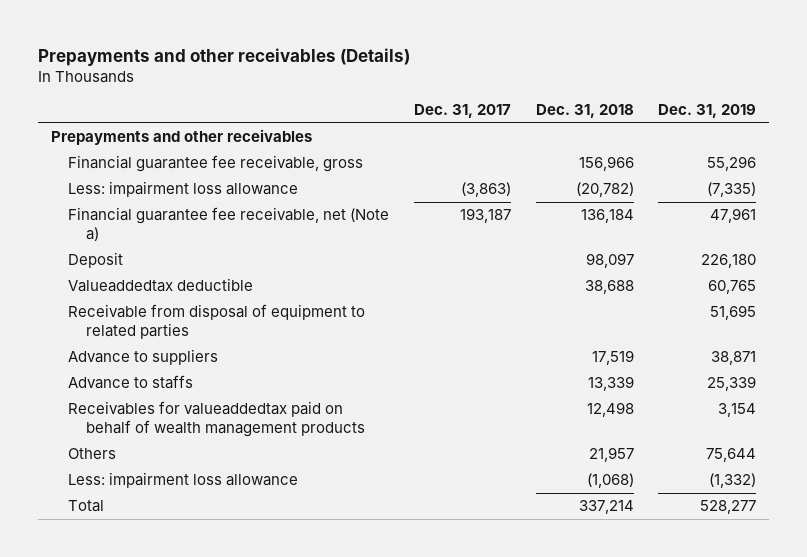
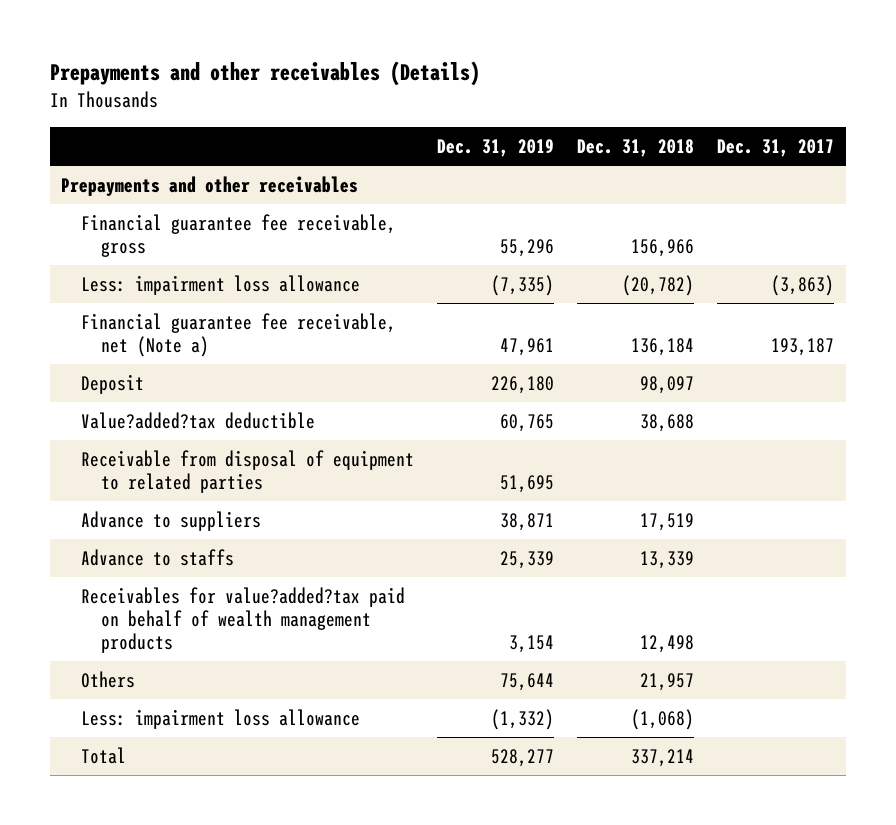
[68,278,254,293] Valueaddedtax deductible -> [81,412,316,430] Value?added?tax deductible
[68,401,365,438] Receivables for valueaddedtax paid on behalf of wealth management products -> [81,587,406,654] Receivables for value?added?tax paid on behalf of wealth management products

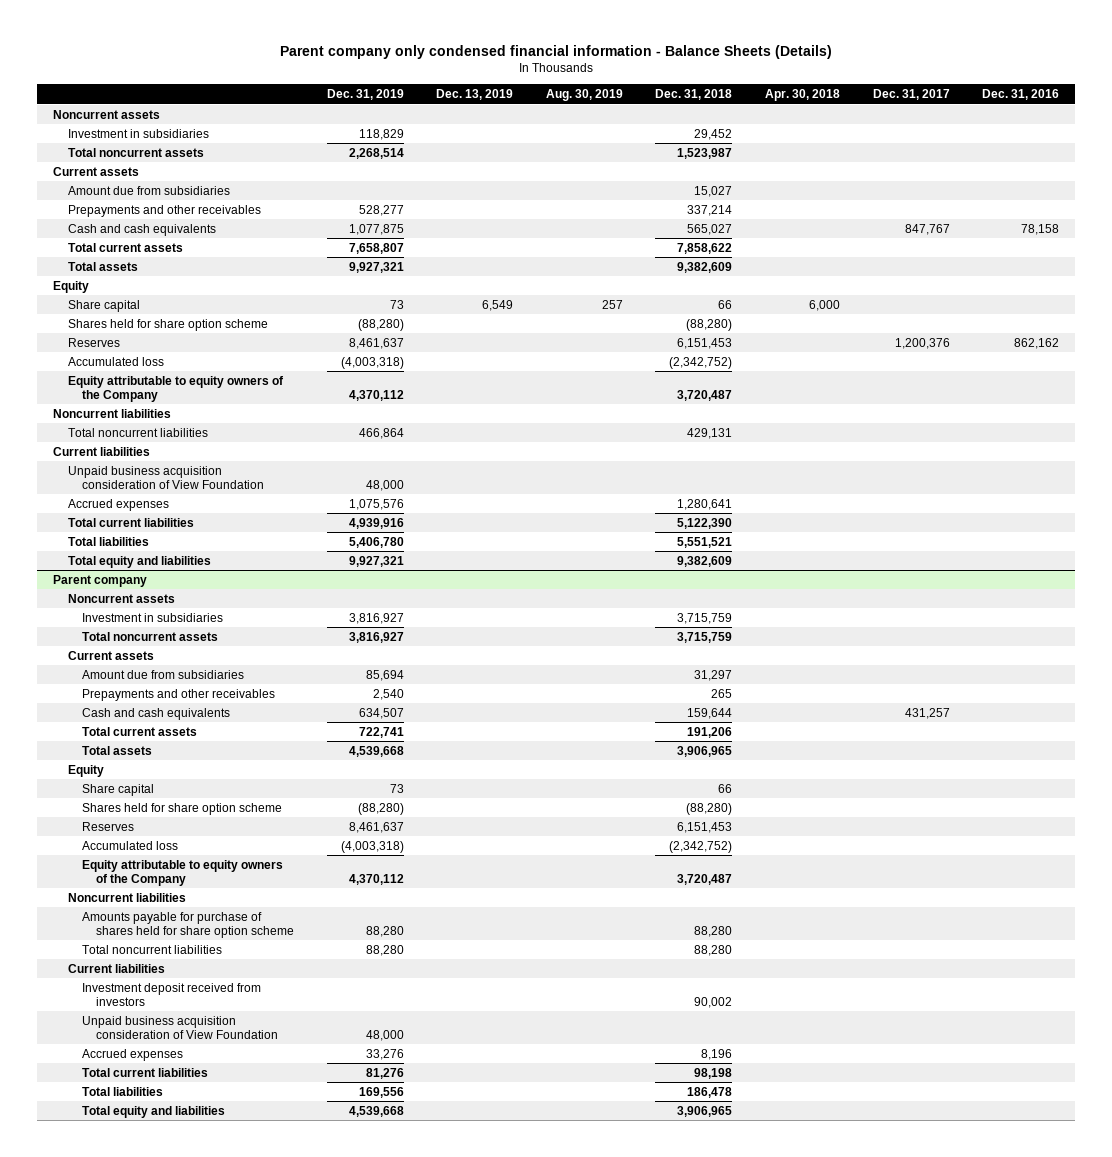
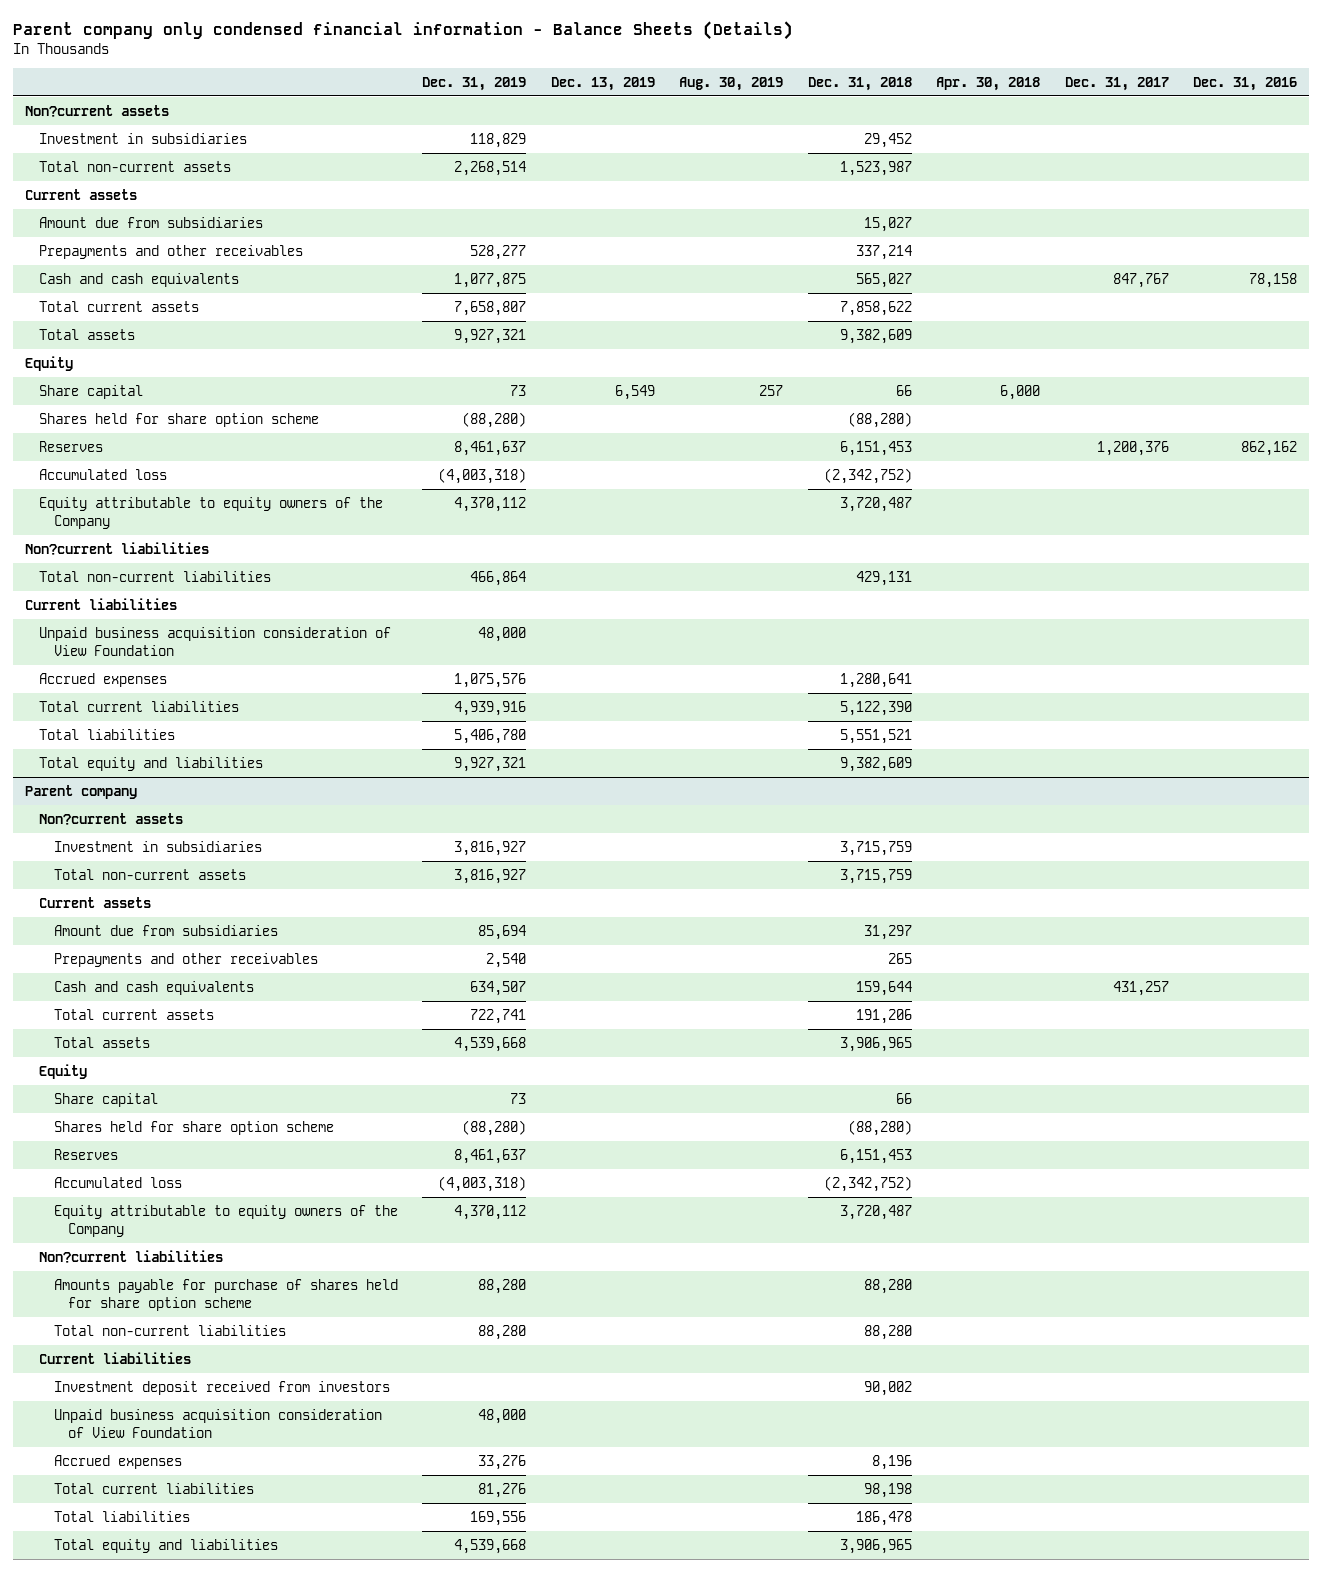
[53,109,161,119] Noncurrent assets -> [24,105,169,118] Non?current assets
[67,147,204,157] Total noncurrent assets -> [39,161,232,173] Total non-current assets
[53,408,172,418] Noncurrent liabilities -> [24,542,209,556] Non?current liabilities
[67,427,208,437] Total noncurrent liabilities -> [39,571,272,583] Total non-current liabilities
[67,593,175,603] Noncurrent assets -> [39,813,184,826] Non?current assets
[81,631,218,641] Total noncurrent assets -> [53,869,246,881] Total non-current assets
[67,892,186,902] Noncurrent liabilities -> [39,1250,224,1264] Non?current liabilities
[81,944,222,954] Total noncurrent liabilities -> [53,1325,286,1337] Total non-current liabilities

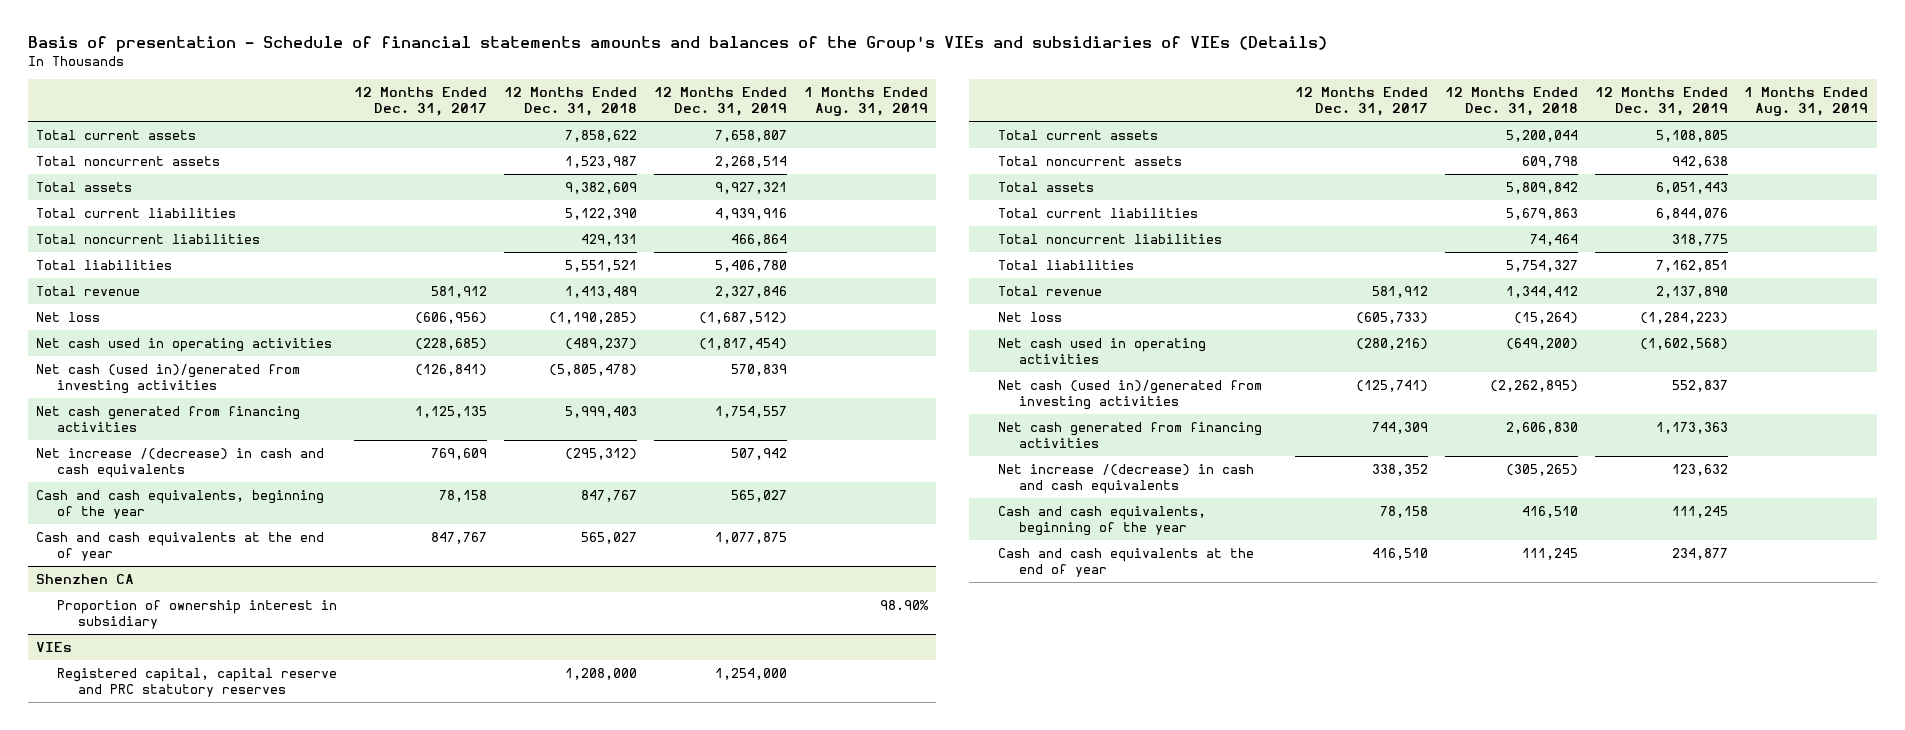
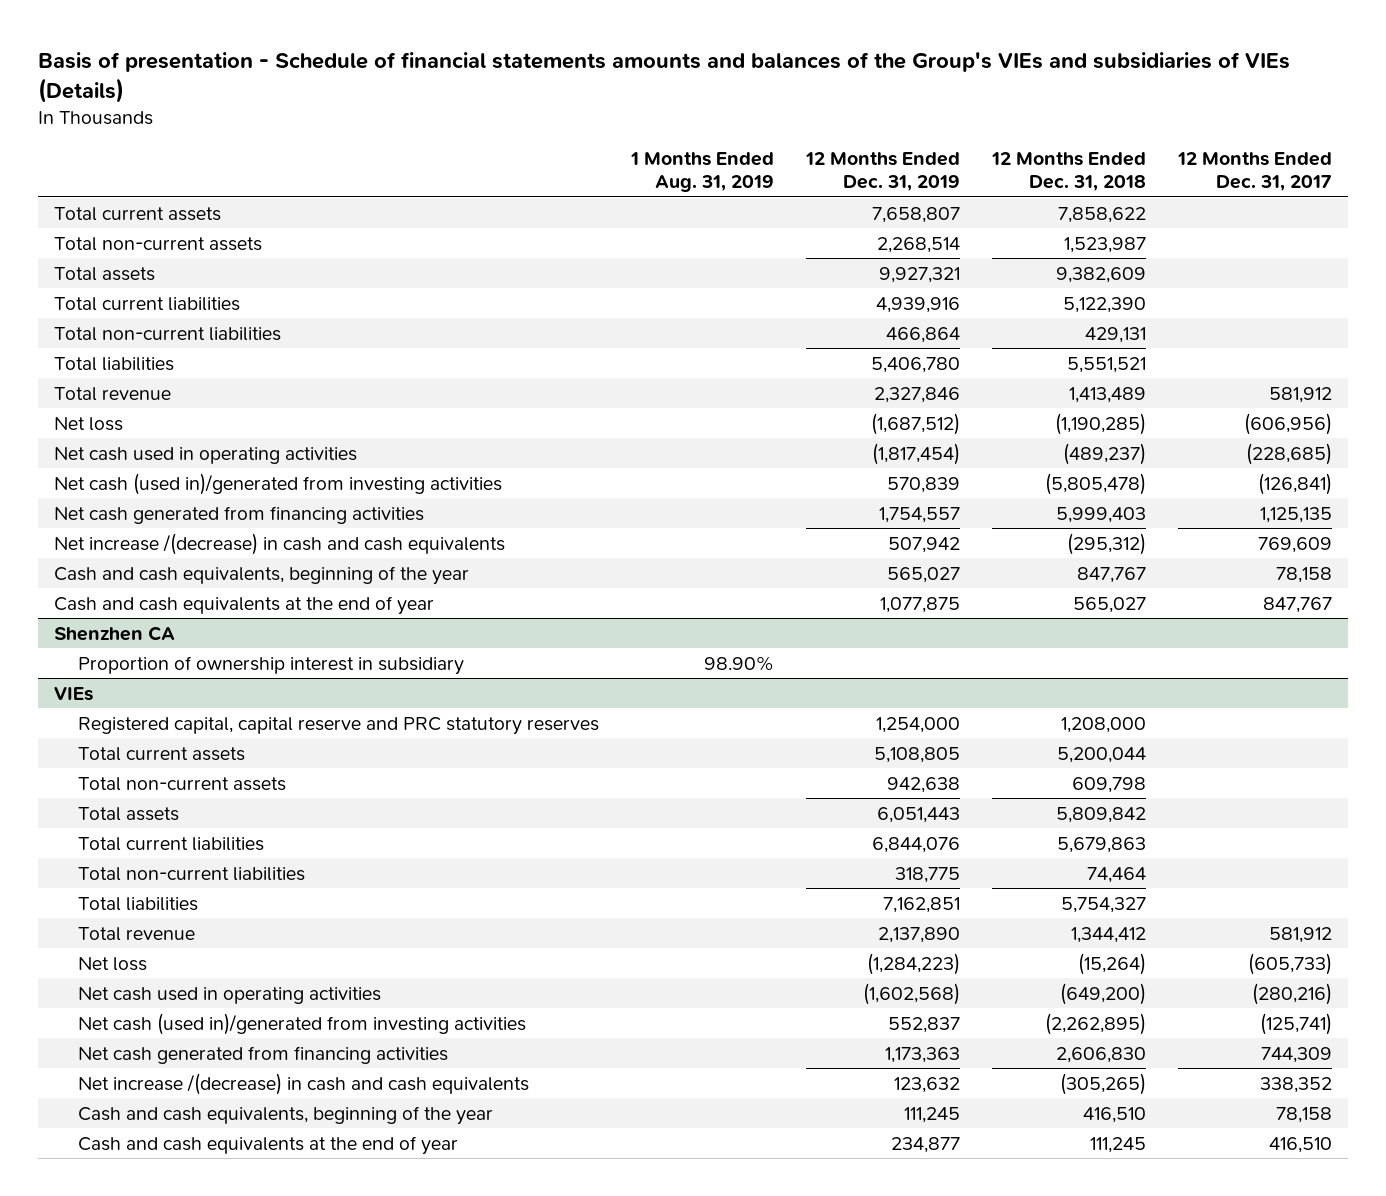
[36,155,221,166] Total noncurrent assets -> [53,236,262,251] Total non-current assets
[36,233,261,244] Total noncurrent liabilities -> [53,326,281,341] Total non-current liabilities
[997,155,1182,166] Total noncurrent assets -> [77,776,286,791] Total non-current assets
[997,233,1222,244] Total noncurrent liabilities -> [77,866,305,881] Total non-current liabilities

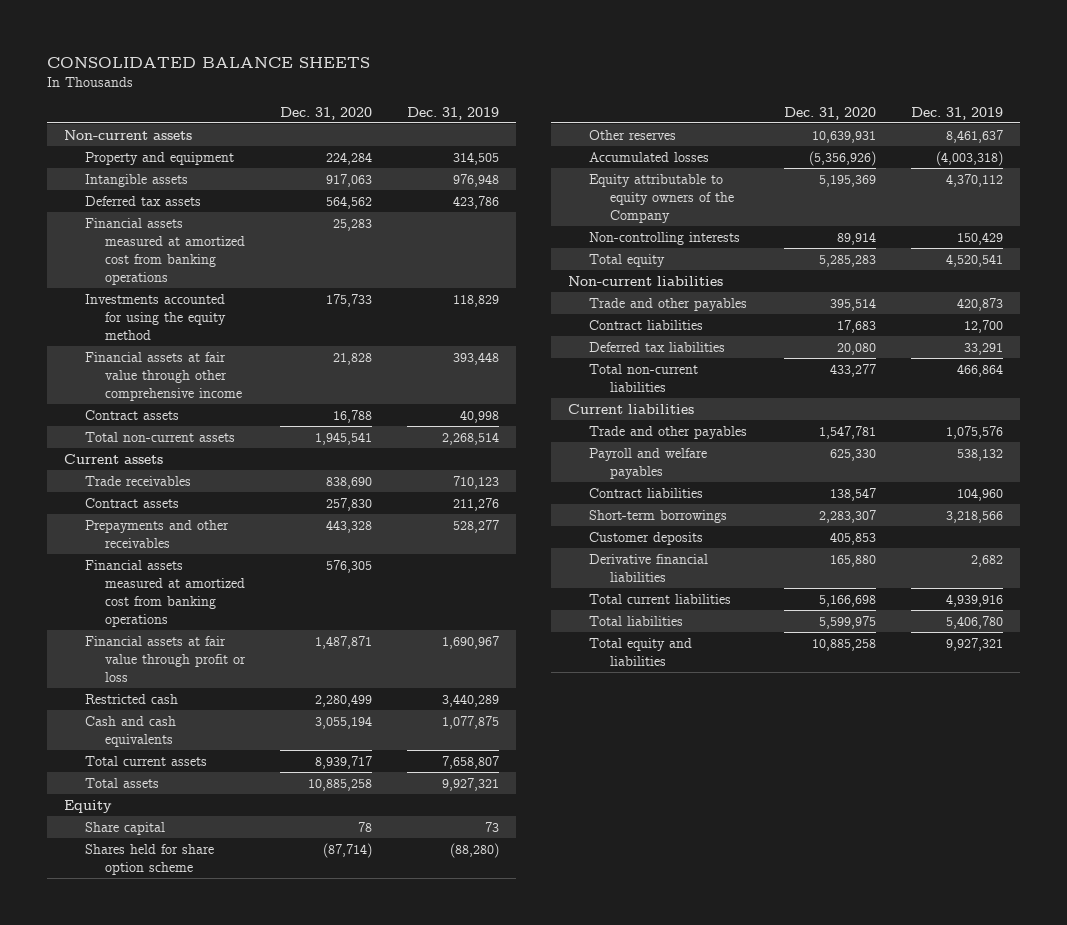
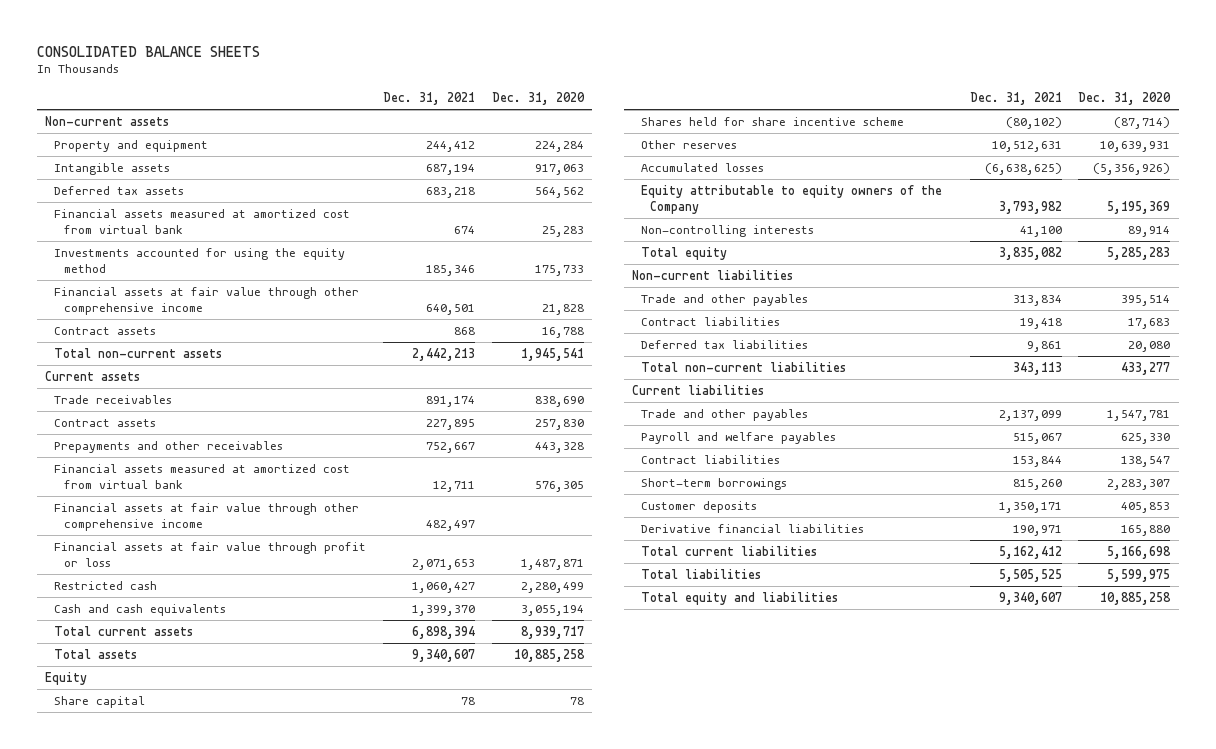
[406,106,499,120] Dec. 31, 2019 -> none
none -> [383,91,476,105] Dec. 31, 2021
[84,217,246,286] Financial assets measured at amortized cost from banking operations -> [54,208,351,234] Financial assets measured at amortized cost from virtual bank
[84,559,246,628] Financial assets measured at amortized cost from banking operations -> [54,463,351,489] Financial assets measured at amortized cost from virtual bank
none -> [54,502,360,531] Financial assets at fair value through other comprehensive income
[84,843,214,875] Shares held for share option scheme -> [641,116,905,126] Shares held for share incentive scheme

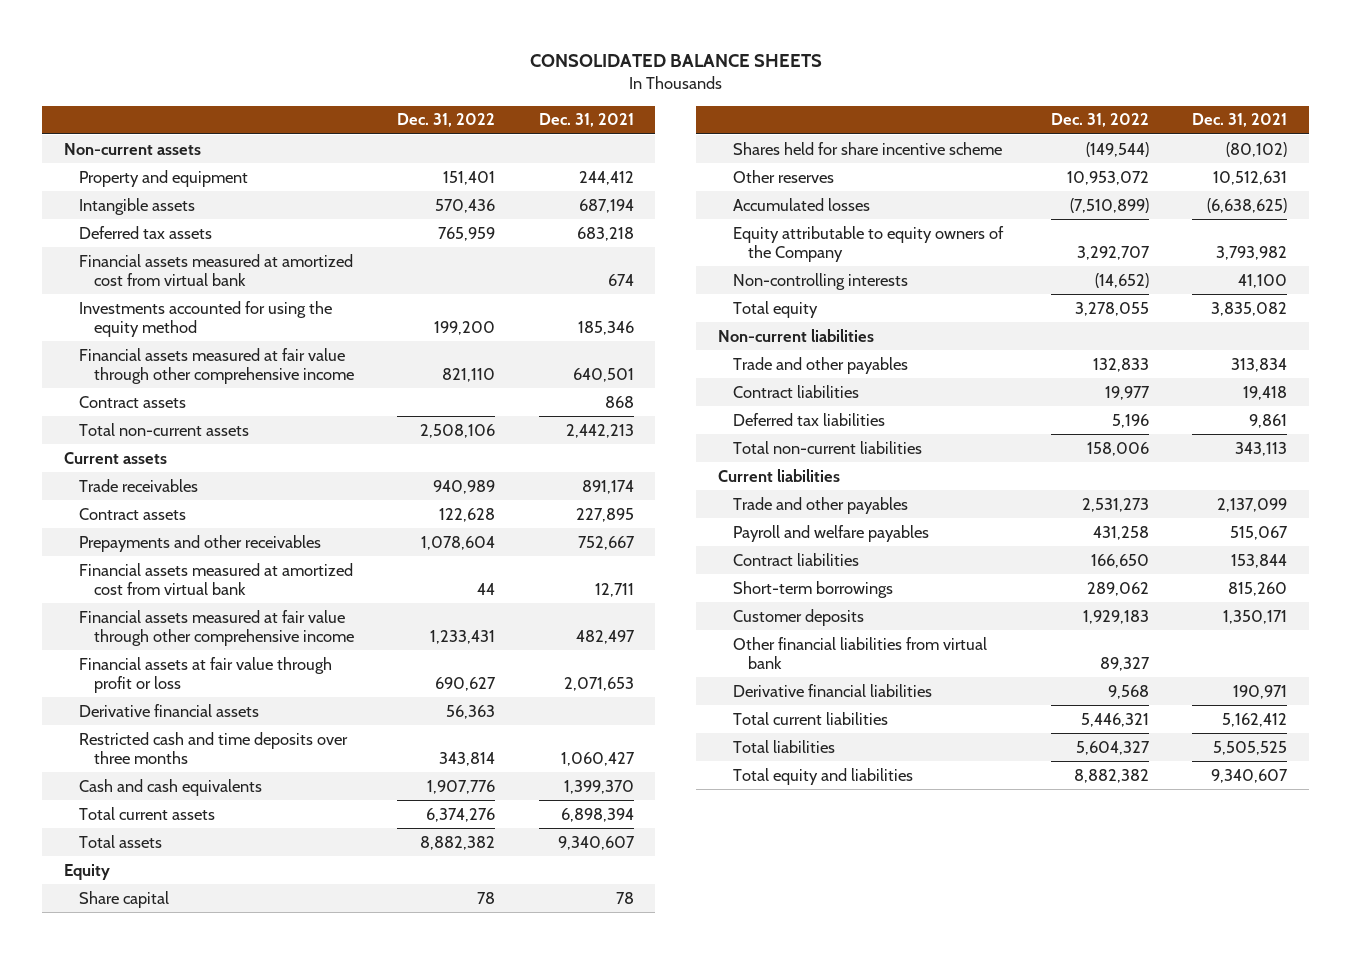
[491,91,585,105] Dec. 31, 2020 -> none
none -> [397,113,496,128] Dec. 31, 2022
[54,286,360,315] Financial assets at fair value through other comprehensive income -> [78,347,354,384] Financial assets measured at fair value through other comprehensive income
[54,502,360,531] Financial assets at fair value through other comprehensive income -> [78,609,354,646] Financial assets measured at fair value through other comprehensive income
none -> [78,703,259,717] Derivative financial assets
[54,580,158,590] Restricted cash -> [78,731,348,764] Restricted cash and time deposits over three months
none -> [732,636,987,669] Other financial liabilities from virtual bank

